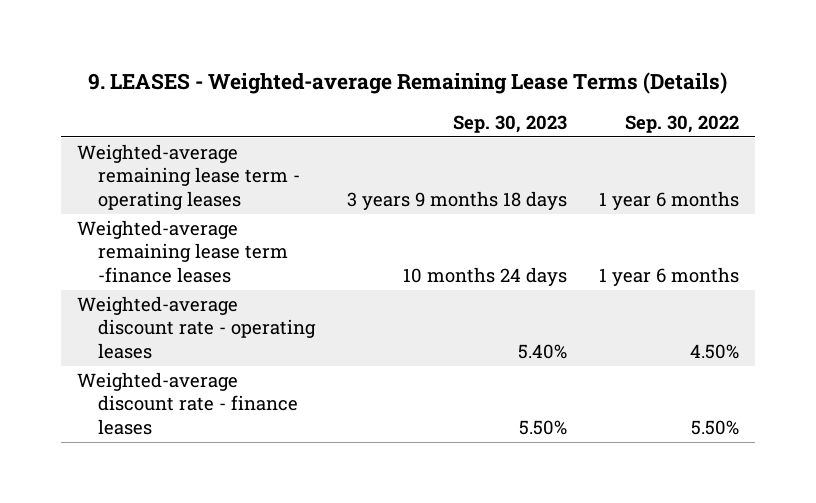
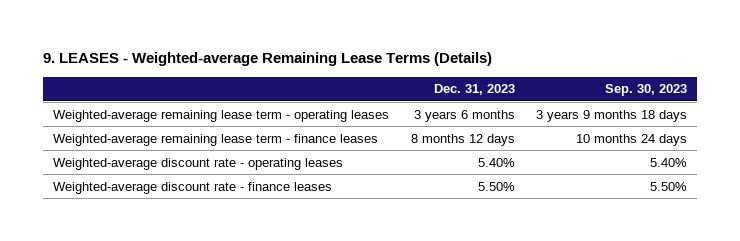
[624,114,739,133] Sep. 30, 2022 -> none
none -> [433,84,515,96] Dec. 31, 2023
[77,220,288,283] Weighted-average remaining lease term -finance leases -> [53,133,379,146] Weighted-average remaining lease term - finance leases

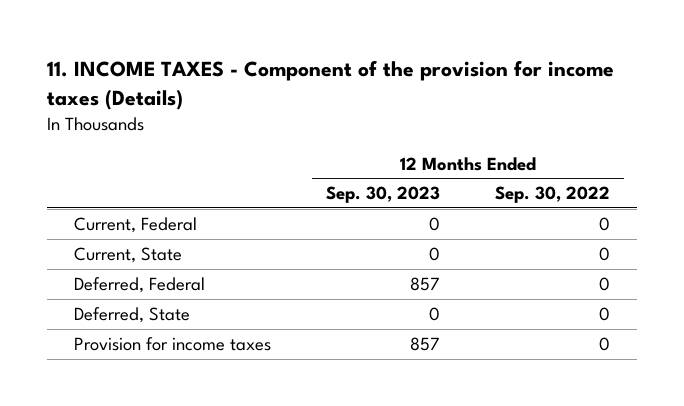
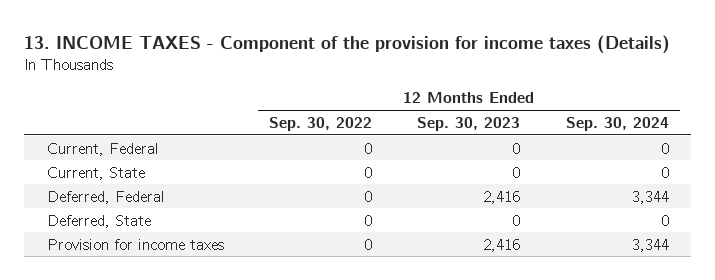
[46,59,614,110] 11. INCOME TAXES - Component of the provision for income taxes (Details) -> [24,34,671,54] 13. INCOME TAXES - Component of the provision for income taxes (Details)
none -> [565,116,669,131] Sep. 30, 2024
[409,276,440,291] 857 -> [483,190,521,204] 2,416
[409,336,440,351] 857 -> [483,238,521,252] 2,416

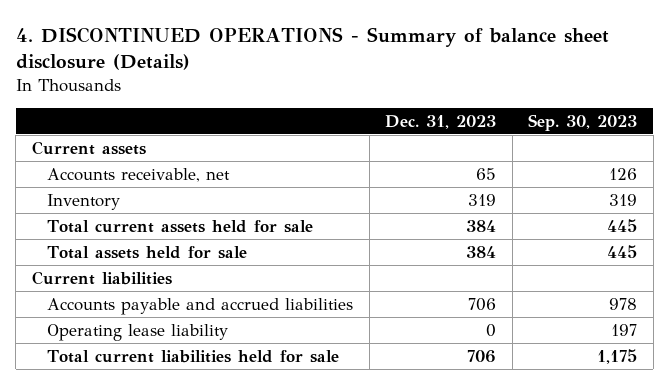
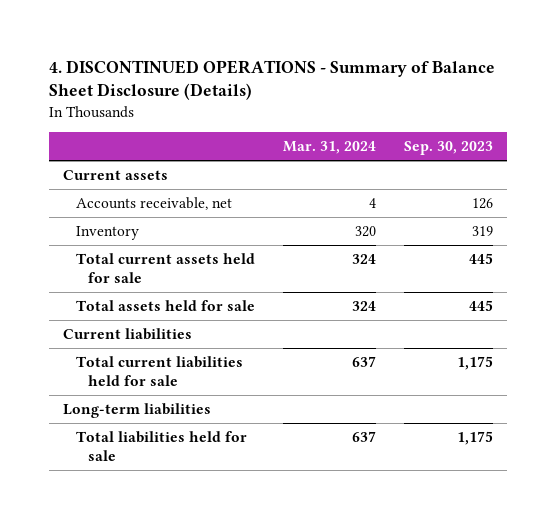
[15,27,609,71] 4. DISCONTINUED OPERATIONS - Summary of balance sheet disclosure (Details) -> [48,59,495,101] 4. DISCONTINUED OPERATIONS - Summary of Balance Sheet Disclosure (Details)
[385,114,497,129] Dec. 31, 2023 -> none
none -> [282,141,376,155] Mar. 31, 2024
[47,297,354,315] Accounts payable and accrued liabilities -> none
[47,323,229,341] Operating lease liability -> none
none -> [62,403,211,419] Long-term liabilities
none -> [75,431,247,462] Total liabilities held for sale

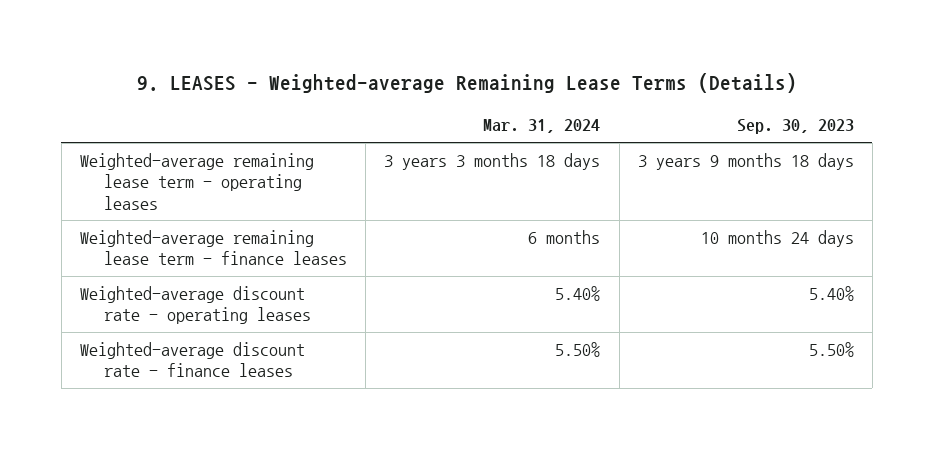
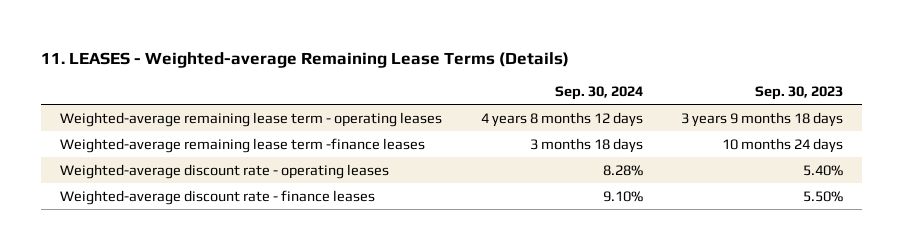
[136,73,797,94] 9. LEASES - Weighted-average Remaining Lease Terms (Details) -> [40,51,569,68] 11. LEASES - Weighted-average Remaining Lease Terms (Details)
[483,119,601,134] Mar. 31, 2024 -> none
none -> [554,85,643,100] Sep. 30, 2024
[80,230,348,266] Weighted-average remaining lease term - finance leases -> [60,137,426,153] Weighted-average remaining lease term -finance leases

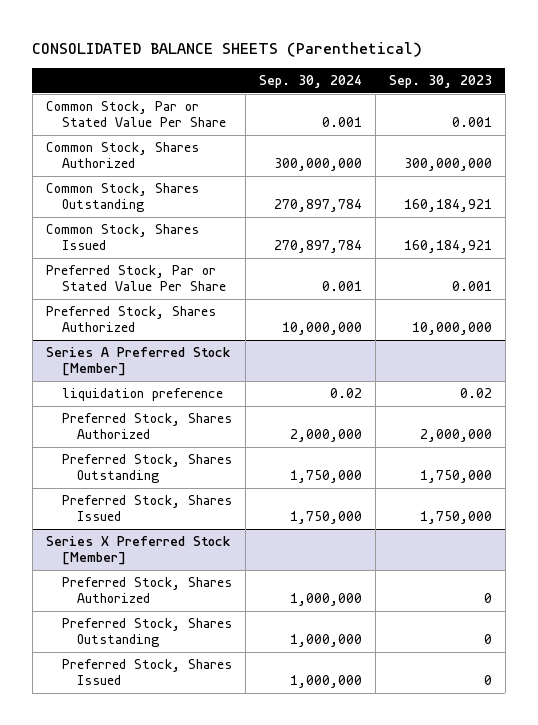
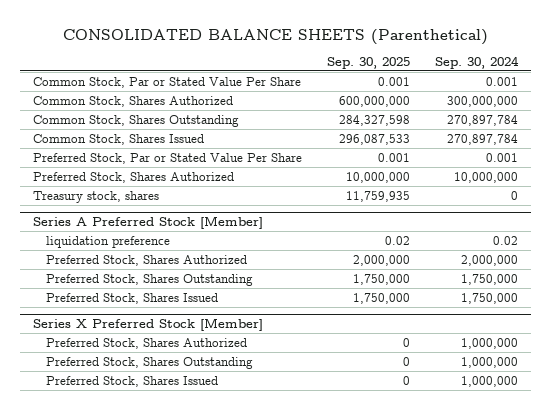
[388,75,492,89] Sep. 30, 2023 -> none
none -> [327,57,411,70] Sep. 30, 2025
none -> [32,190,159,203] Treasury stock, shares

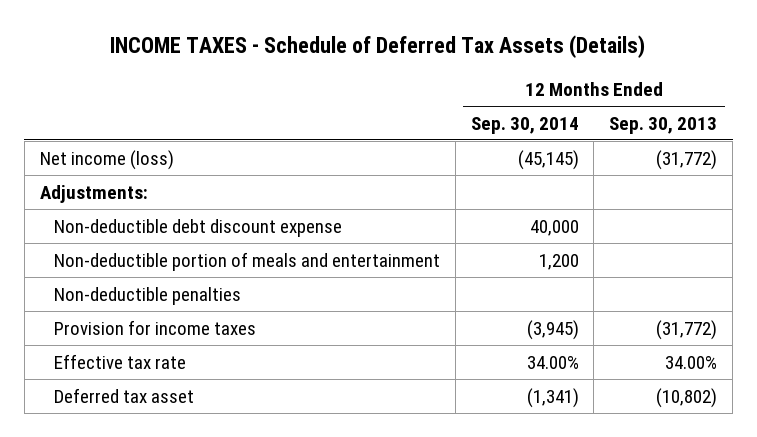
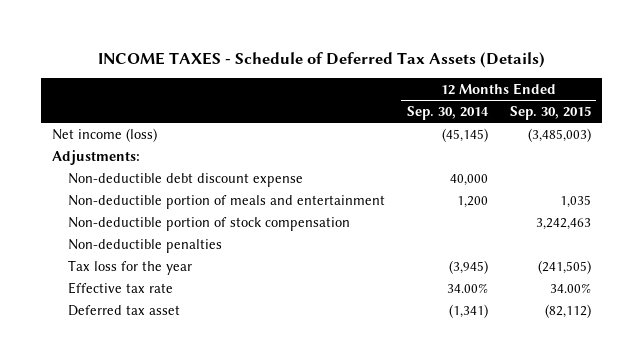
[609,116,718,134] Sep. 30, 2013 -> none
none -> [509,105,591,120] Sep. 30, 2015
none -> [67,216,350,231] Non-deductible portion of stock compensation
[53,319,256,335] Provision for income taxes -> [67,259,192,275] Tax loss for the year

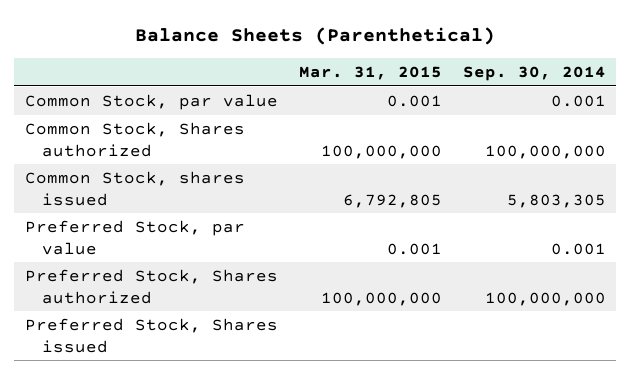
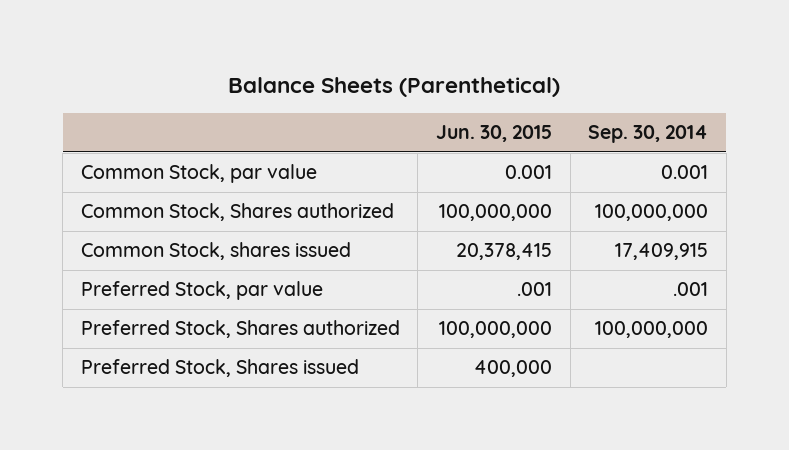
[298,66,442,81] Mar. 31, 2015 -> none
none -> [435,125,552,143] Jun. 30, 2015
[506,193,606,208] 5,803,305 -> [615,243,709,261] 17,409,915
[550,242,606,255] 0.001 -> [673,282,709,297] .001

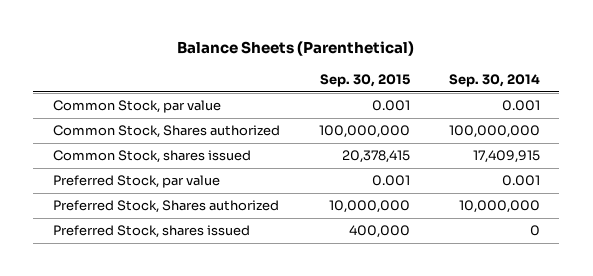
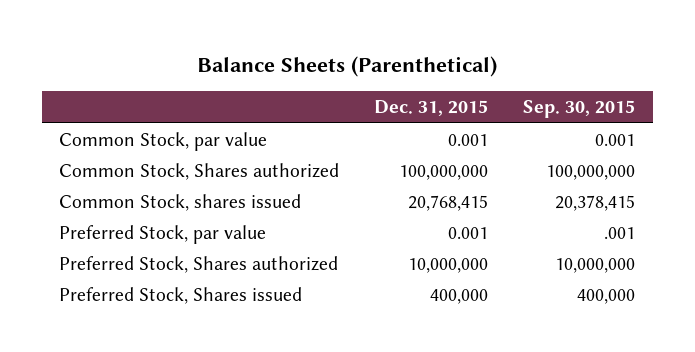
[448,73,540,87] Sep. 30, 2014 -> none
none -> [374,100,489,117] Dec. 31, 2015
[371,175,410,187] 0.001 -> [604,226,636,239] .001
[52,225,250,239] Preferred Stock, shares issued -> [59,286,303,304] Preferred Stock, Shares issued

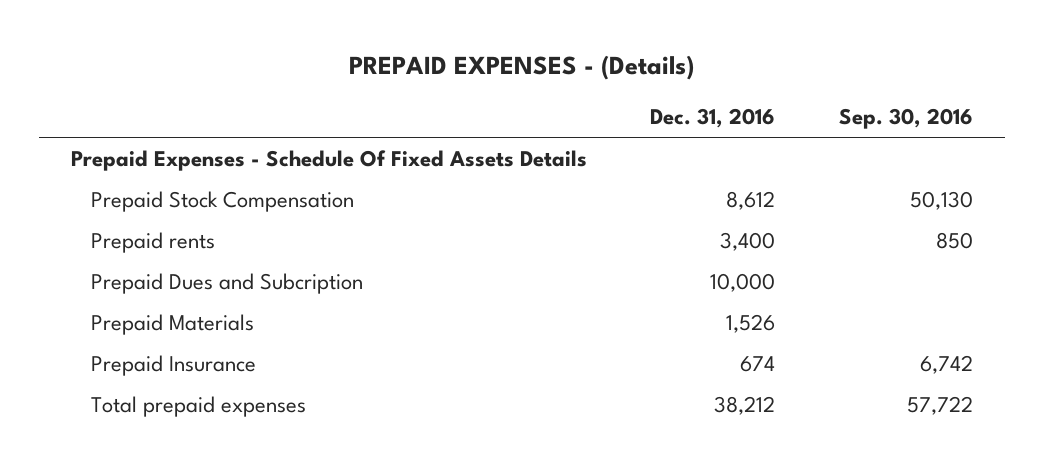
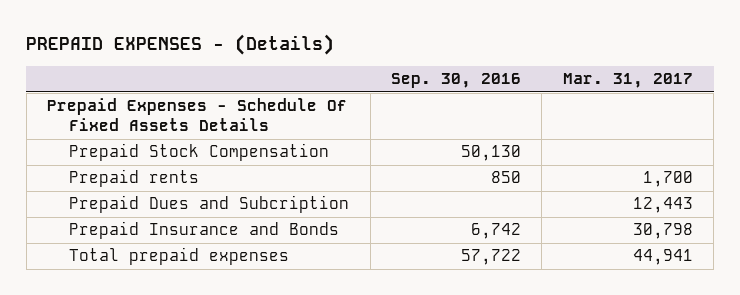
[650,108,776,129] Dec. 31, 2016 -> none
none -> [562,73,693,89] Mar. 31, 2017
[91,313,255,335] Prepaid Materials -> none
[91,354,257,376] Prepaid Insurance -> [69,221,340,240] Prepaid Insurance and Bonds

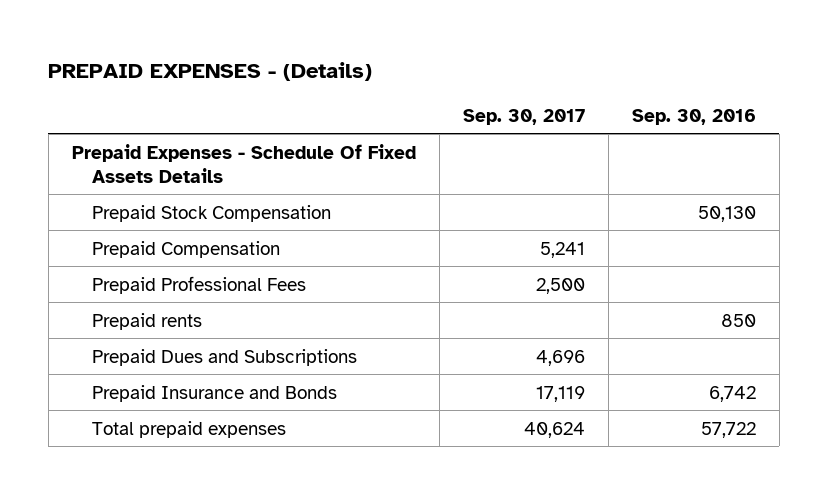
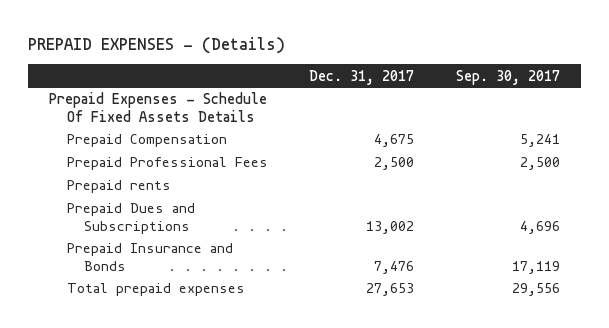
[631,108,756,125] Sep. 30, 2016 -> none
none -> [309,69,415,85] Dec. 31, 2017
[91,204,331,222] Prepaid Stock Compensation -> none
[523,421,585,438] 40,624 -> [512,283,561,297] 29,556

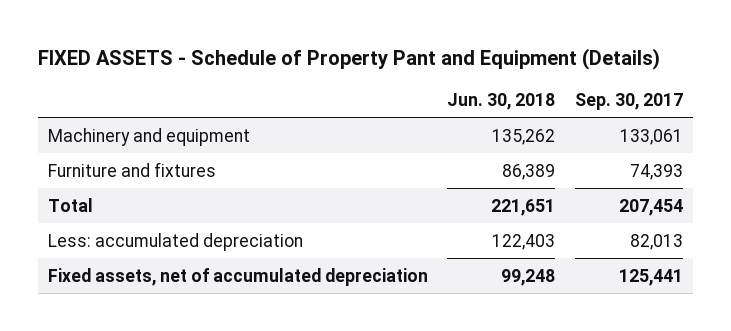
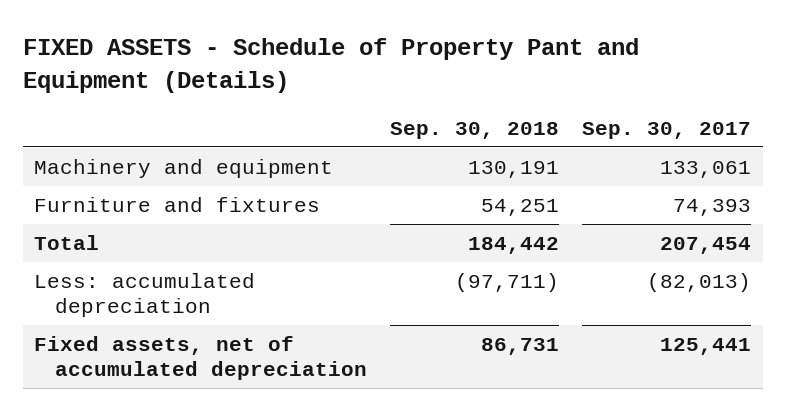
[447,93,556,111] Jun. 30, 2018 -> none
none -> [390,121,560,139] Sep. 30, 2018
[630,233,684,250] 82,013 -> [647,273,752,293] (82,013)

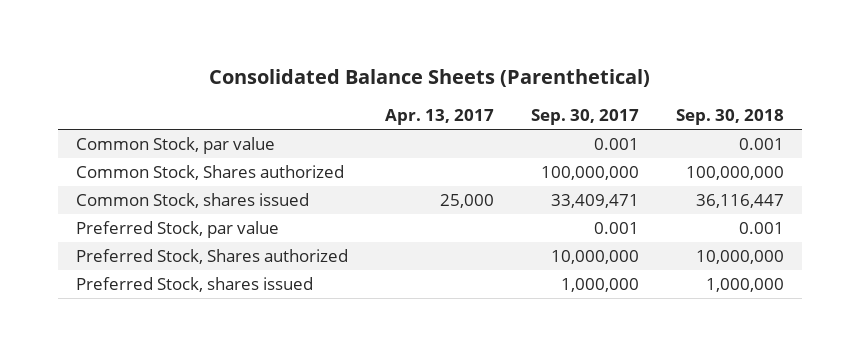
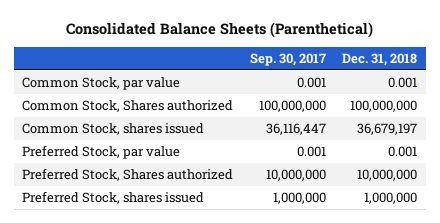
[385,109,495,126] Apr. 13, 2017 -> none
[675,109,784,126] Sep. 30, 2018 -> none
none -> [342,52,418,66] Dec. 31, 2018
[551,193,640,208] 33,409,471 -> [265,123,326,136] 36,116,447

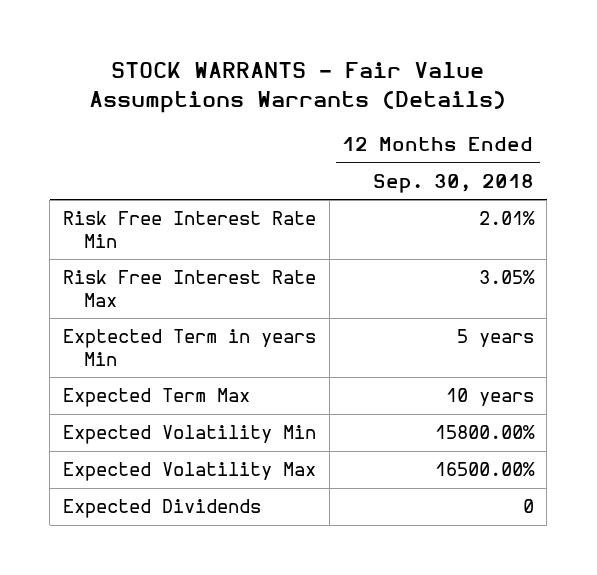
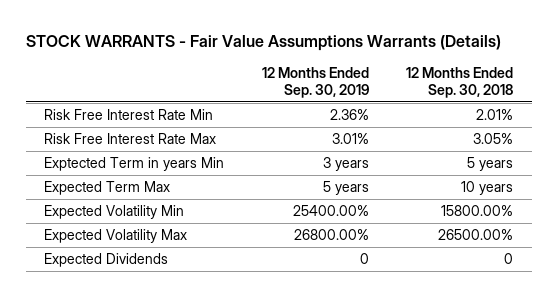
none -> [261,67,369,98] 12 Months Ended Sep. 30, 2019
[434,462,535,477] 16500.00% -> [438,228,514,240] 26500.00%

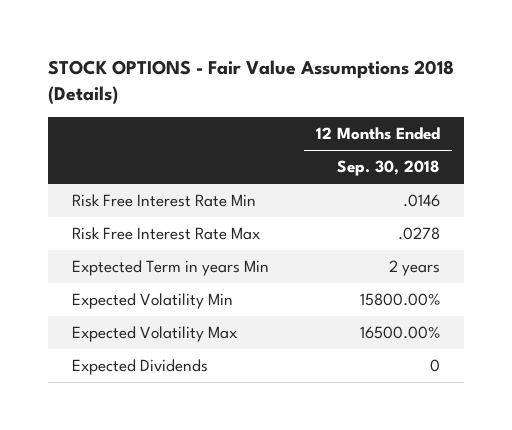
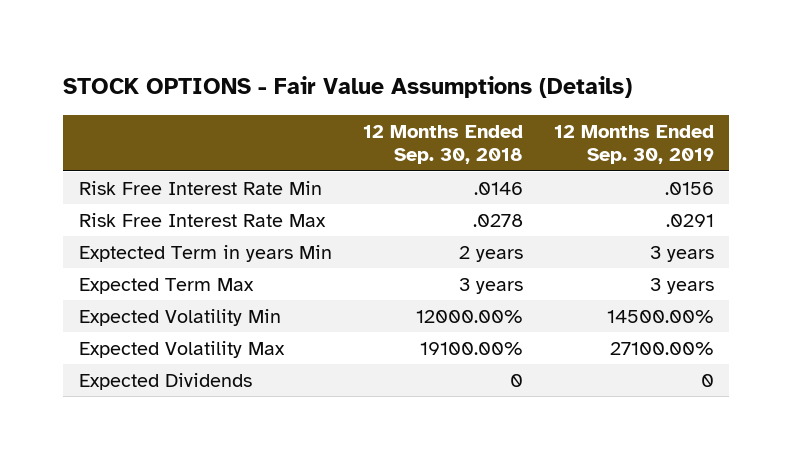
[47,59,454,105] STOCK OPTIONS - Fair Value Assumptions 2018 (Details) -> [63,76,633,99] STOCK OPTIONS - Fair Value Assumptions (Details)
none -> [553,124,714,165] 12 Months Ended Sep. 30, 2019
none -> [78,277,254,294] Expected Term Max
[360,293,441,307] 15800.00% -> [415,309,523,323] 12000.00%
[360,326,441,340] 16500.00% -> [419,341,523,355] 19100.00%

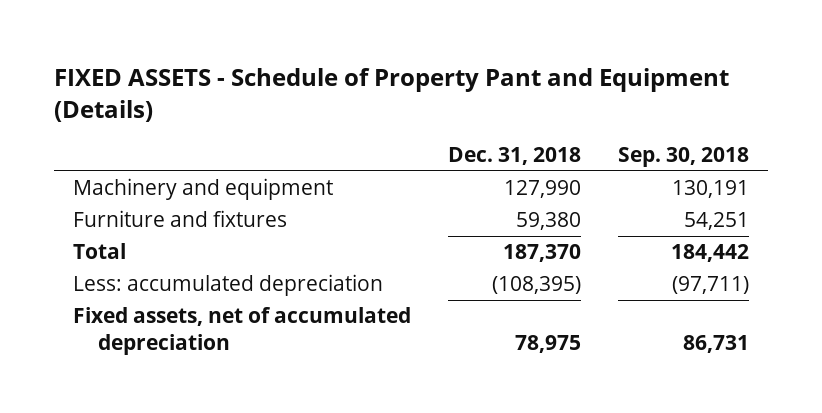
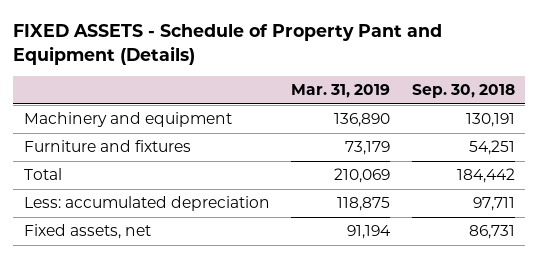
[448,146,582,165] Dec. 31, 2018 -> none
none -> [291,84,391,99] Mar. 31, 2019
[672,276,750,295] (97,711) -> [472,197,515,212] 97,711
[72,307,411,355] Fixed assets, net of accumulated depreciation -> [23,224,151,240] Fixed assets, net

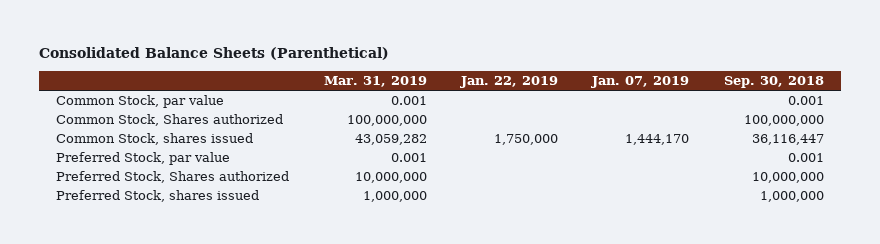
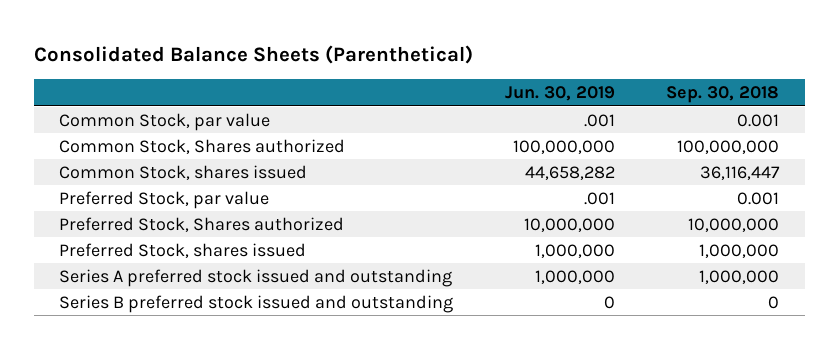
[323,75,427,87] Mar. 31, 2019 -> none
[459,75,558,88] Jan. 22, 2019 -> none
[591,75,690,88] Jan. 07, 2019 -> none
none -> [504,85,615,101] Jun. 30, 2019
none -> [59,268,453,287] Series A preferred stock issued and outstanding
none -> [59,294,454,313] Series B preferred stock issued and outstanding

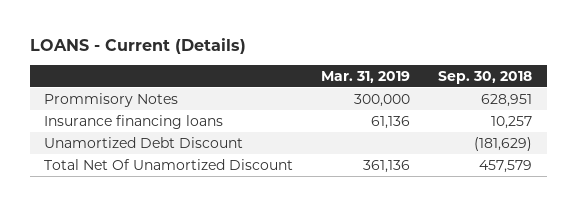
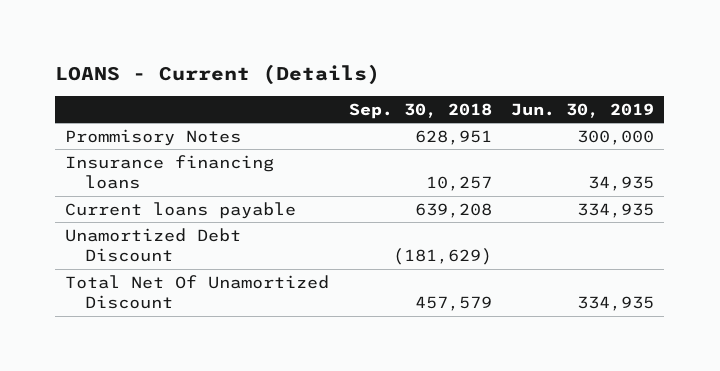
[321,70,411,83] Mar. 31, 2019 -> none
none -> [511,102,655,118] Jun. 30, 2019
none -> [65,201,297,219] Current loans payable

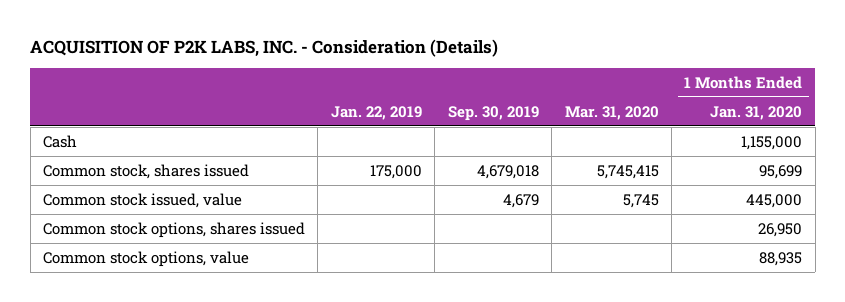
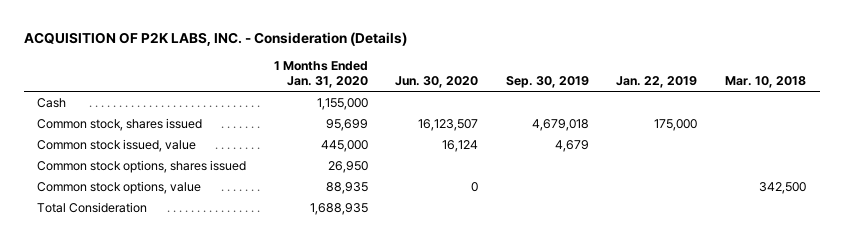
[564,105,659,120] Mar. 31, 2020 -> none
none -> [395,76,479,89] Jun. 30, 2020
none -> [724,76,806,89] Mar. 10, 2018
none -> [37,201,148,213] Total Consideration

